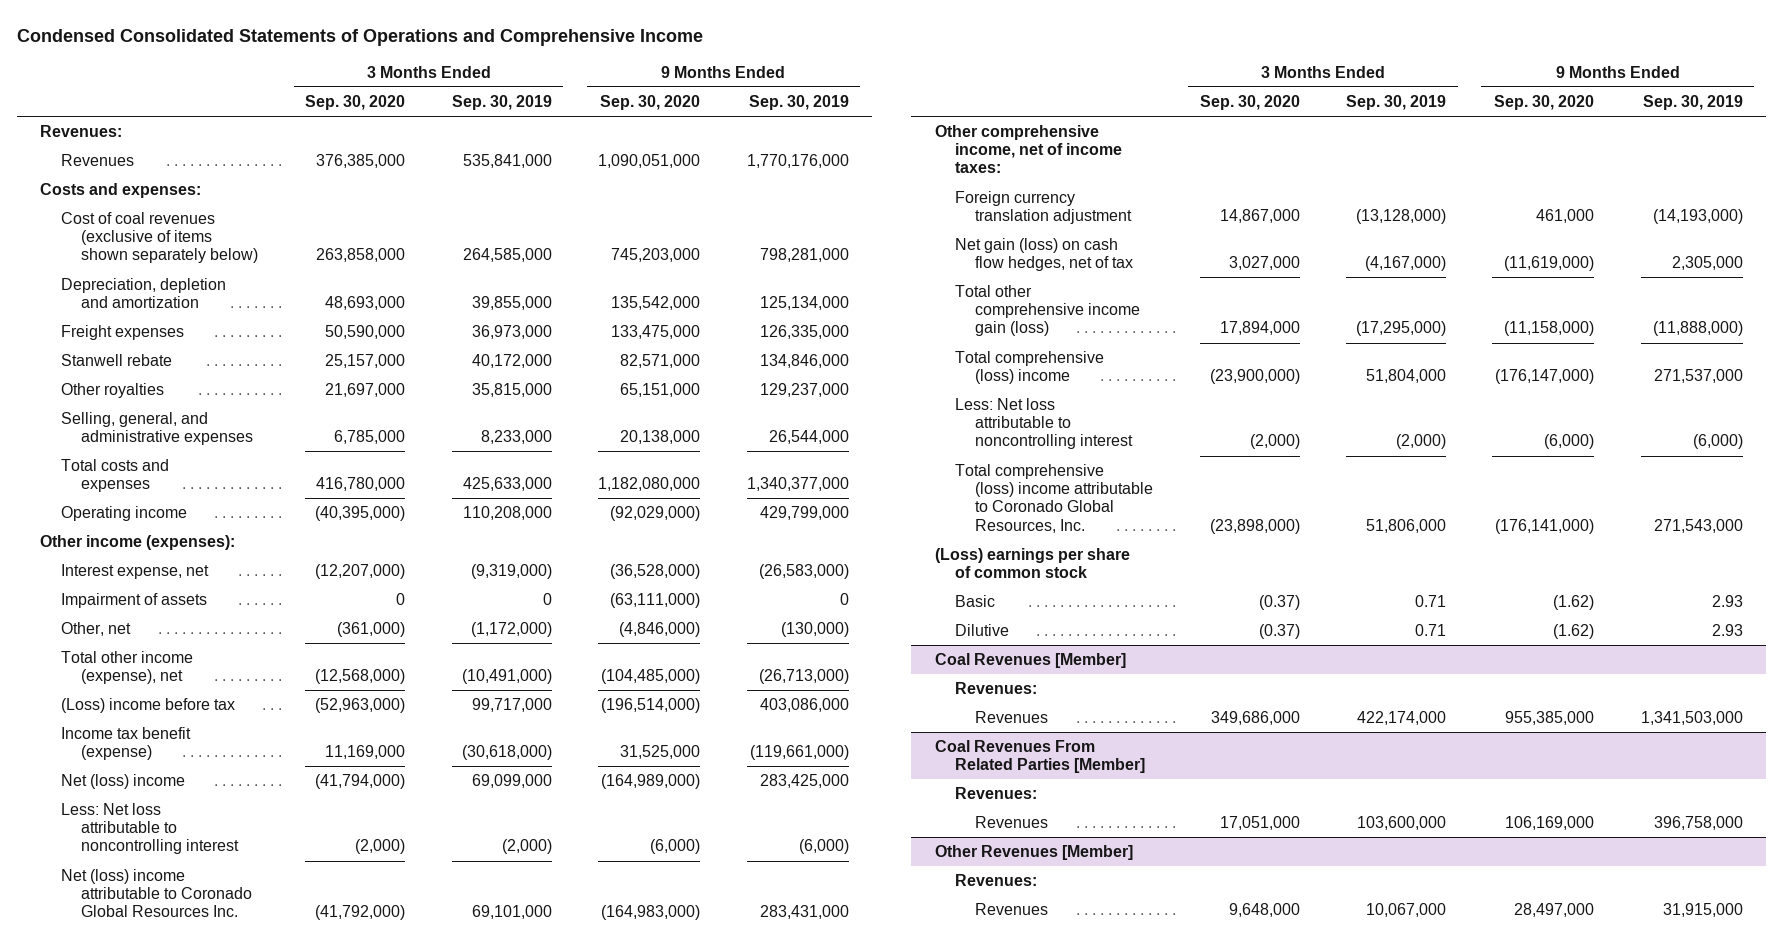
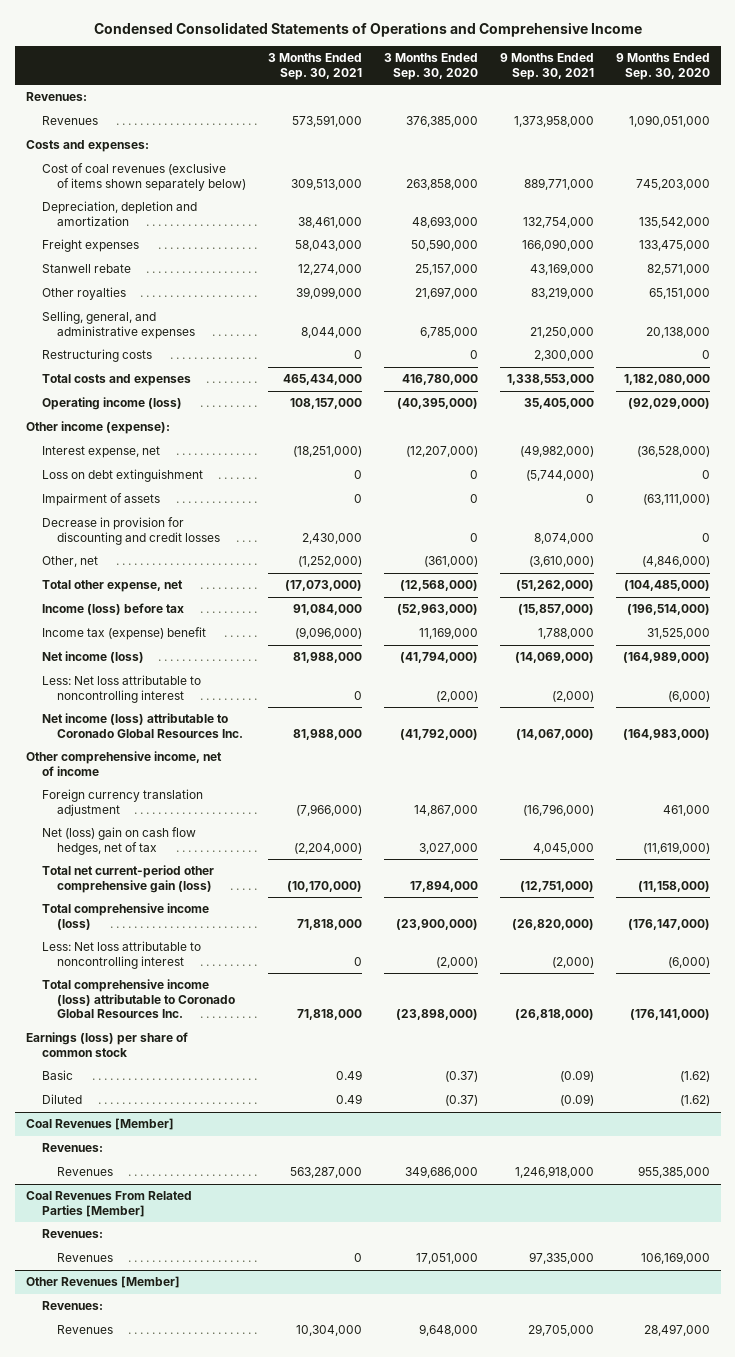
[451,94,552,110] Sep. 30, 2019 -> none
[748,94,849,110] Sep. 30, 2019 -> none
none -> [268,53,363,80] 3 Months Ended Sep. 30, 2021
none -> [499,53,594,80] 9 Months Ended Sep. 30, 2021
none -> [41,349,152,363] Restructuring costs
[60,506,187,522] Operating income -> [41,397,182,411] Operating income (loss)
[40,535,236,551] Other income (expenses): -> [25,421,170,435] Other income (expense):
none -> [41,469,203,483] Loss on debt extinguishment
none -> [41,517,221,545] Decrease in provision for discounting and credit losses
[60,651,193,685] Total other income (expense), net -> [41,580,183,593] Total other expense, net
[60,698,235,714] (Loss) income before tax -> [41,603,184,616] Income (loss) before tax
[60,727,191,761] Income tax benefit (expense) -> [41,627,206,641] Income tax (expense) benefit
[60,774,185,790] Net (loss) income -> [41,651,144,664] Net income (loss)
[60,869,252,918] Net (loss) income attributable to Coronado Global Resources Inc. -> [41,713,244,738] Net income (loss) attributable to Coronado Global Resources Inc.
[934,125,1122,174] Other comprehensive income, net of income taxes: -> [25,751,222,776] Other comprehensive income, net of income
[954,238,1134,272] Net gain (loss) on cash flow hedges, net of tax -> [41,827,196,855] Net (loss) gain on cash flow hedges, net of tax
[954,285,1141,337] Total other comprehensive income gain (loss) -> [41,865,214,893] Total net current-period other comprehensive gain (loss)
[954,351,1104,385] Total comprehensive (loss) income -> [41,903,209,930] Total comprehensive income (loss)
[954,464,1154,533] Total comprehensive (loss) income attributable to Coronado Global Resources, Inc. -> [41,979,236,1019] Total comprehensive income (loss) attributable to Coronado Global Resources Inc.
[934,548,1130,579] (Loss) earnings per share of common stock -> [25,1032,188,1057] Earnings (loss) per share of common stock
[954,624,1009,637] Dilutive -> [41,1094,82,1105] Diluted

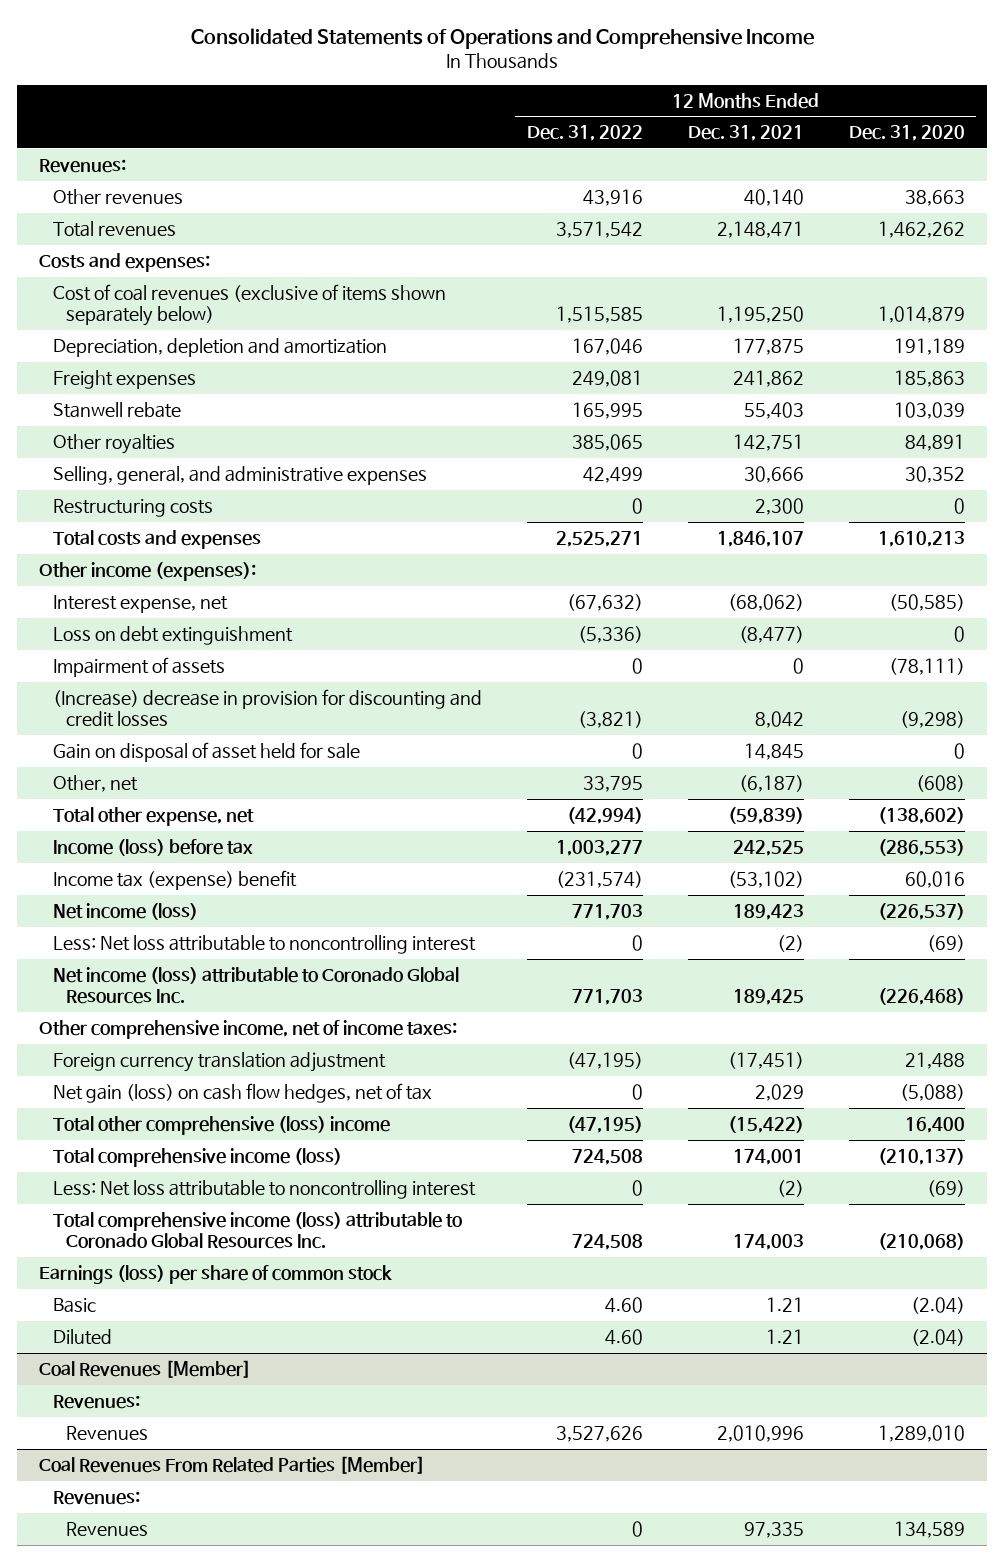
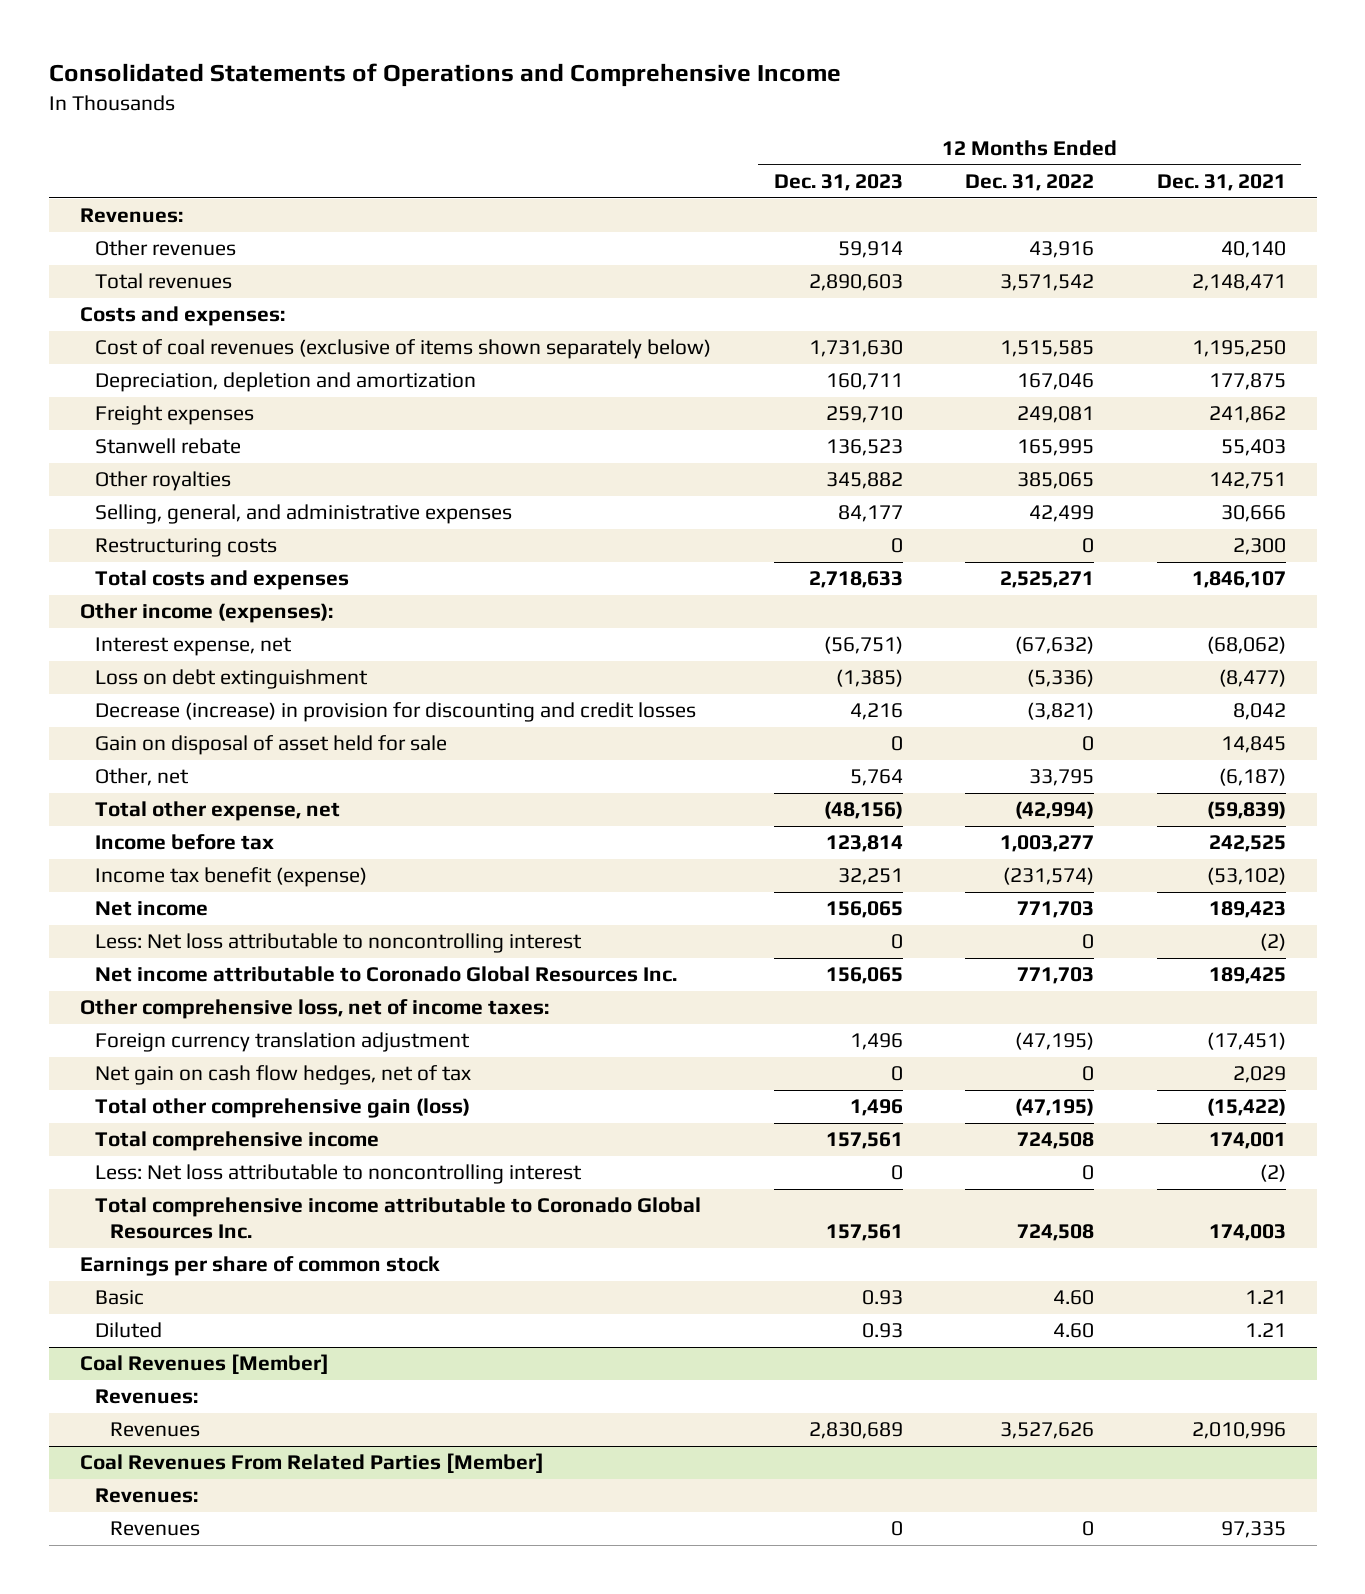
[848,125,965,142] Dec. 31, 2020 -> none
none -> [773,173,903,191] Dec. 31, 2023
[52,657,225,678] Impairment of assets -> none
[52,689,482,728] (Increase) decrease in provision for discounting and credit losses -> [95,702,697,723] Decrease (increase) in provision for discounting and credit losses
[52,839,253,857] Income (loss) before tax -> [95,834,275,851] Income before tax
[52,870,297,891] Income tax (expense) benefit -> [95,867,368,888] Income tax benefit (expense)
[52,903,198,921] Net income (loss) -> [95,901,209,917] Net income
[52,967,459,1005] Net income (loss) attributable to Coronado Global Resources Inc. -> [95,966,678,983] Net income attributable to Coronado Global Resources Inc.
[39,1020,458,1040] Other comprehensive income, net of income taxes: -> [79,999,549,1020] Other comprehensive loss, net of income taxes:
[52,1083,432,1104] Net gain (loss) on cash flow hedges, net of tax -> [95,1065,472,1086] Net gain on cash flow hedges, net of tax
[52,1116,390,1136] Total other comprehensive (loss) income -> [95,1098,471,1119] Total other comprehensive gain (loss)
[52,1148,342,1168] Total comprehensive income (loss) -> [95,1131,380,1152] Total comprehensive income
[52,1212,462,1250] Total comprehensive income (loss) attributable to Coronado Global Resources Inc. -> [95,1197,702,1239] Total comprehensive income attributable to Coronado Global Resources Inc.
[39,1265,393,1285] Earnings (loss) per share of common stock -> [79,1256,440,1277] Earnings per share of common stock

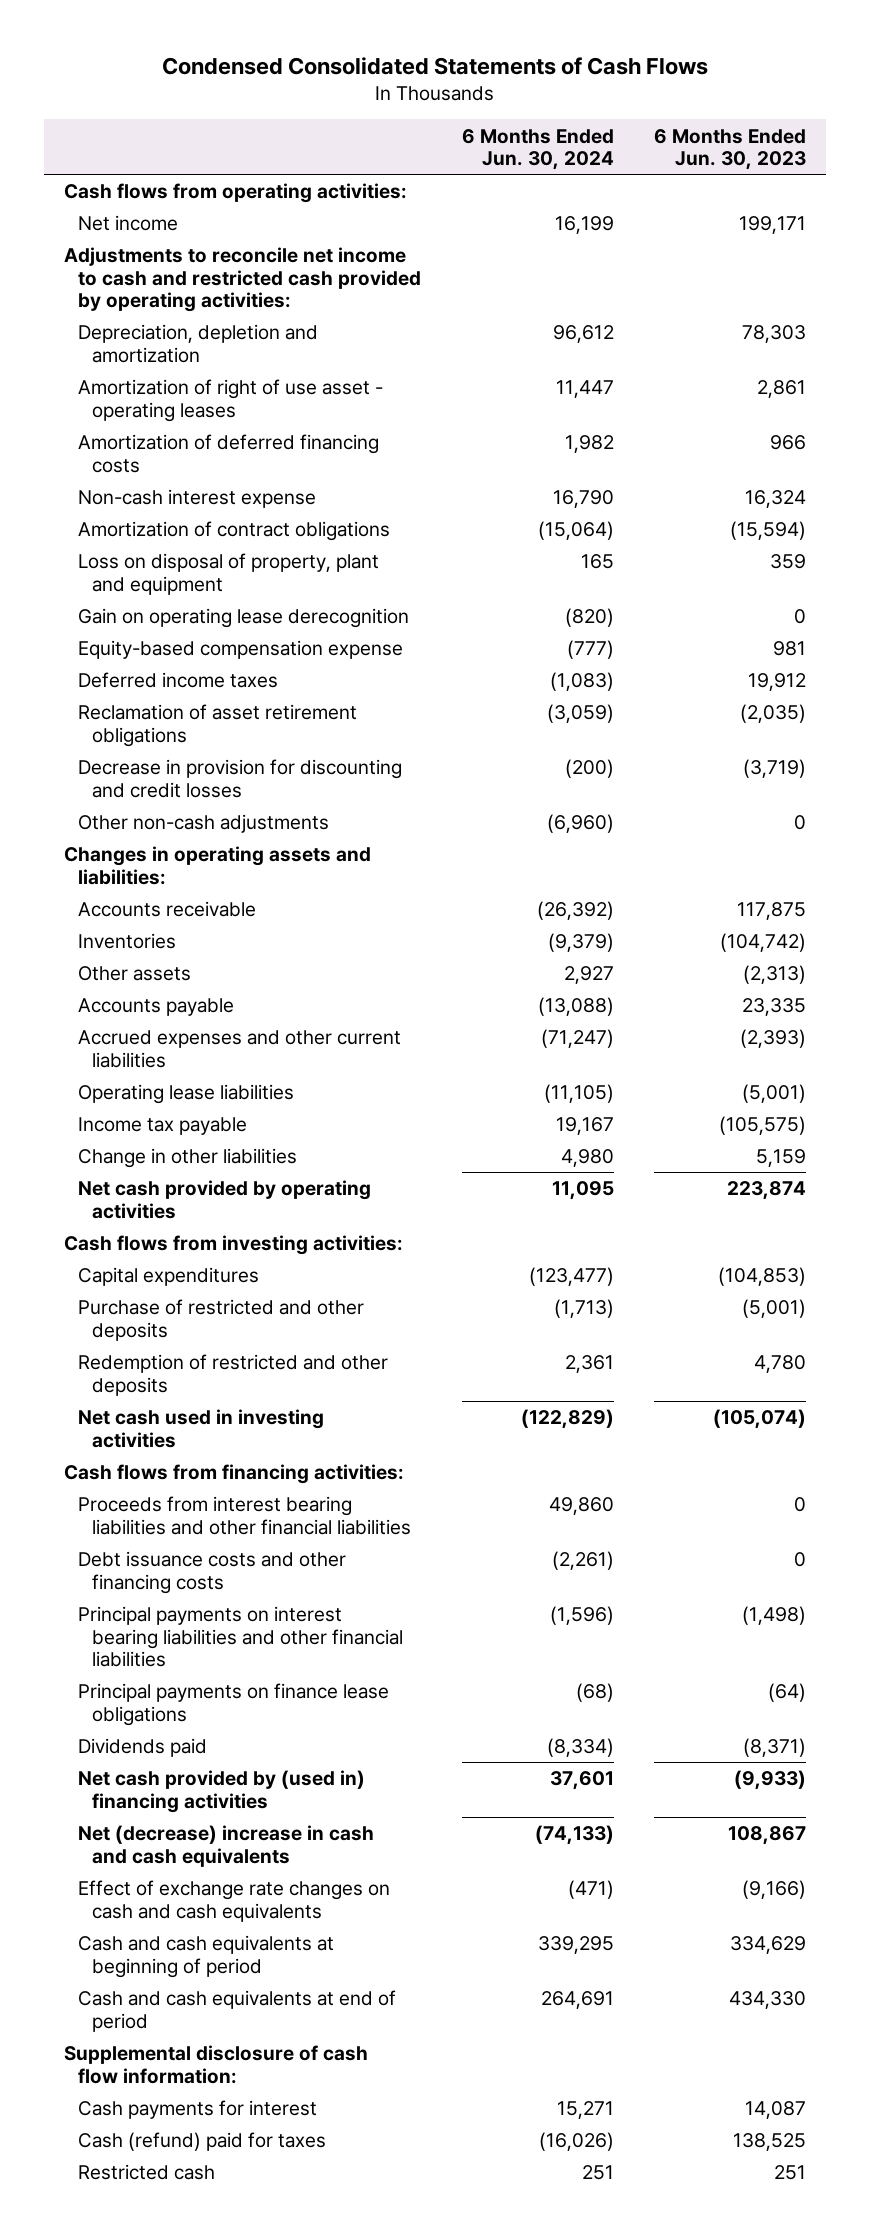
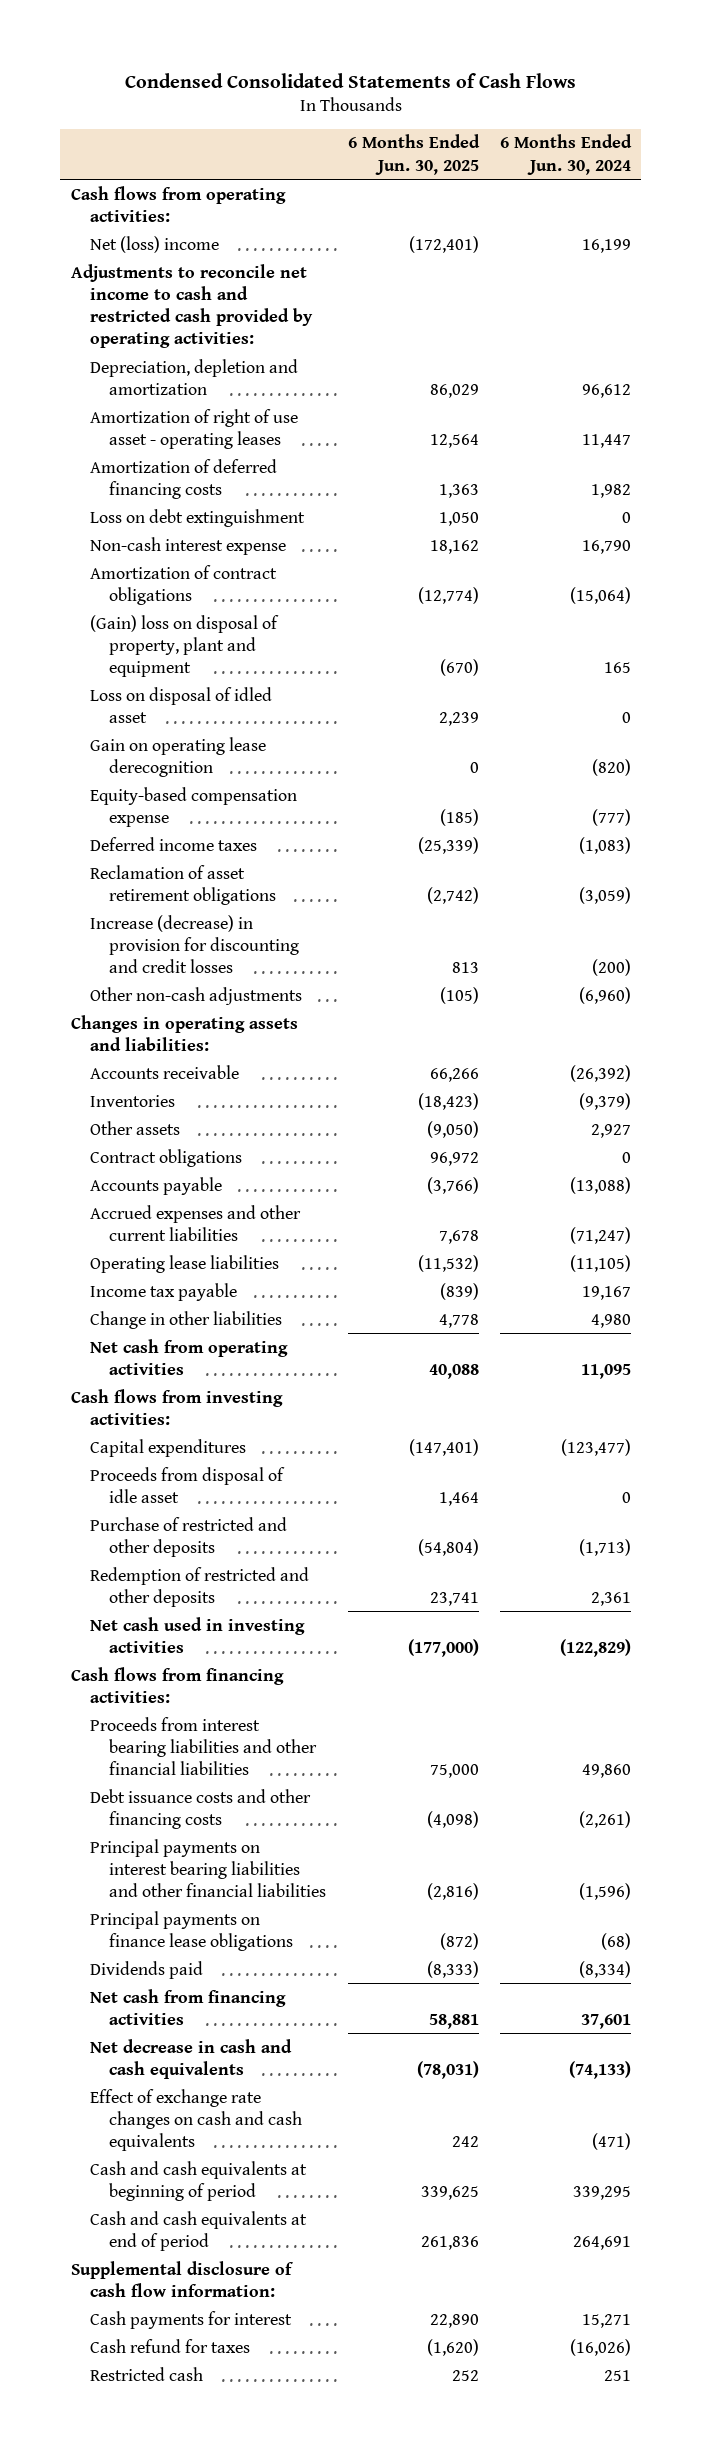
[653,128,806,170] 6 Months Ended Jun. 30, 2023 -> none
none -> [347,134,480,175] 6 Months Ended Jun. 30, 2025
[78,215,179,232] Net income -> [90,235,220,253] Net (loss) income
none -> [90,508,306,527] Loss on debt extinguishment
[78,553,380,595] Loss on disposal of property, plant and equipment -> [90,614,280,677] (Gain) loss on disposal of property, plant and equipment
none -> [90,686,273,723] Loss on disposal of idled asset
[78,759,403,798] Decrease in provision for discounting and credit losses -> [90,914,300,973] Increase (decrease) in provision for discounting and credit losses
none -> [90,1148,243,1167] Contract obligations
[78,1180,372,1219] Net cash provided by operating activities -> [90,1338,289,1375] Net cash from operating activities
none -> [90,1466,286,1503] Proceeds from disposal of idle asset
[78,1770,366,1813] Net cash provided by (used in) financing activities -> [90,1988,287,2025] Net cash from financing activities
[78,1825,375,1867] Net (decrease) increase in cash and cash equivalents -> [90,2038,293,2079] Net decrease in cash and cash equivalents
[78,2132,327,2152] Cash (refund) paid for taxes -> [90,2338,251,2353] Cash refund for taxes

